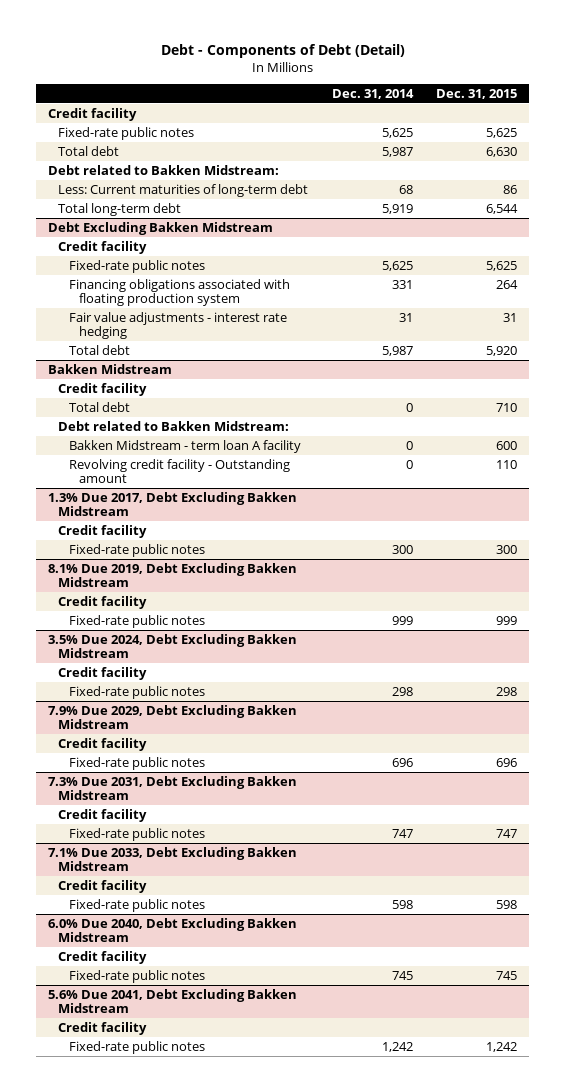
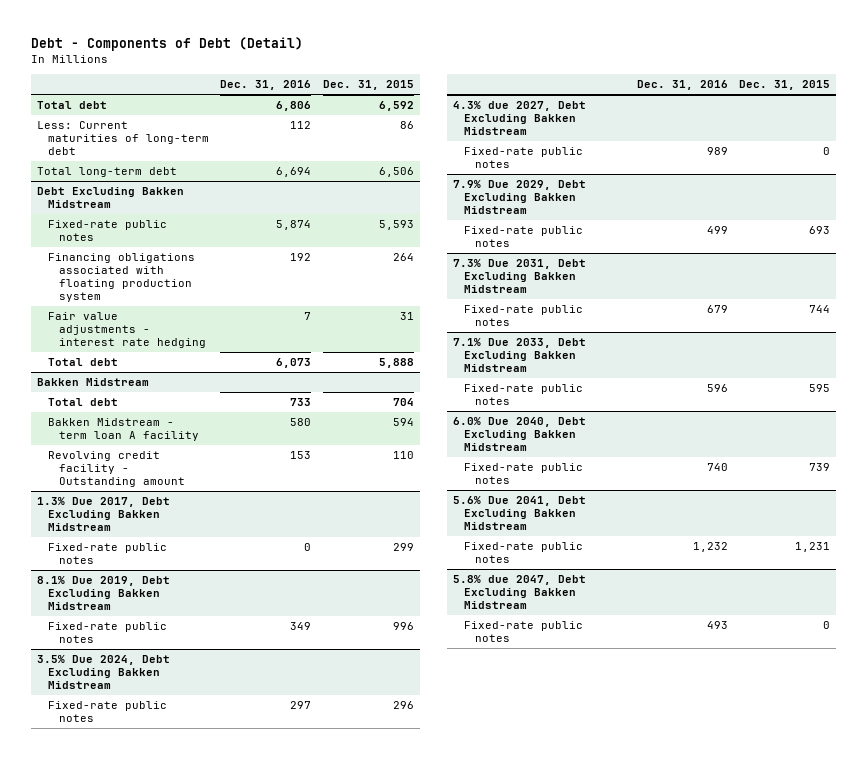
[331,88,414,99] Dec. 31, 2014 -> none
none -> [220,80,312,91] Dec. 31, 2016
[48,107,138,121] Credit facility -> none
[58,126,195,140] Fixed-rate public notes -> none
[48,164,280,175] Debt related to Bakken Midstream: -> none
[486,146,518,157] 6,630 -> [378,101,414,112] 6,592
[486,203,519,214] 6,544 -> [378,167,414,178] 6,506
[58,240,148,254] Credit facility -> none
[486,260,518,271] 5,625 -> [378,220,414,231] 5,593
[486,345,518,356] 5,920 -> [378,358,414,369] 5,888
[58,382,148,396] Credit facility -> none
[58,420,290,431] Debt related to Bakken Midstream: -> none
[496,402,518,412] 710 -> [392,398,414,407] 704
[496,440,518,450] 600 -> [392,418,414,427] 594
[58,524,148,538] Credit facility -> none
[496,544,518,554] 300 -> [392,543,414,552] 299
[58,595,148,609] Credit facility -> none
[496,615,518,625] 999 -> [392,622,414,631] 996
[58,666,148,680] Credit facility -> none
[496,686,518,696] 298 -> [392,701,414,710] 296
none -> [453,101,587,136] 4.3% due 2027, Debt Excluding Bakken Midstream
none -> [464,147,584,169] Fixed-rate public notes
[58,737,148,751] Credit facility -> none
[496,757,518,767] 696 -> [809,226,831,235] 693
[58,808,148,822] Credit facility -> none
[496,828,518,838] 747 -> [809,305,831,314] 744
[58,879,148,893] Credit facility -> none
[496,899,518,909] 598 -> [809,384,831,393] 595
[58,950,148,964] Credit facility -> none
[496,970,518,980] 745 -> [809,463,831,472] 739
[58,1021,148,1035] Credit facility -> none
[486,1041,518,1052] 1,242 -> [795,542,831,553] 1,231
none -> [453,575,587,610] 5.8% due 2047, Debt Excluding Bakken Midstream
none -> [464,621,584,643] Fixed-rate public notes

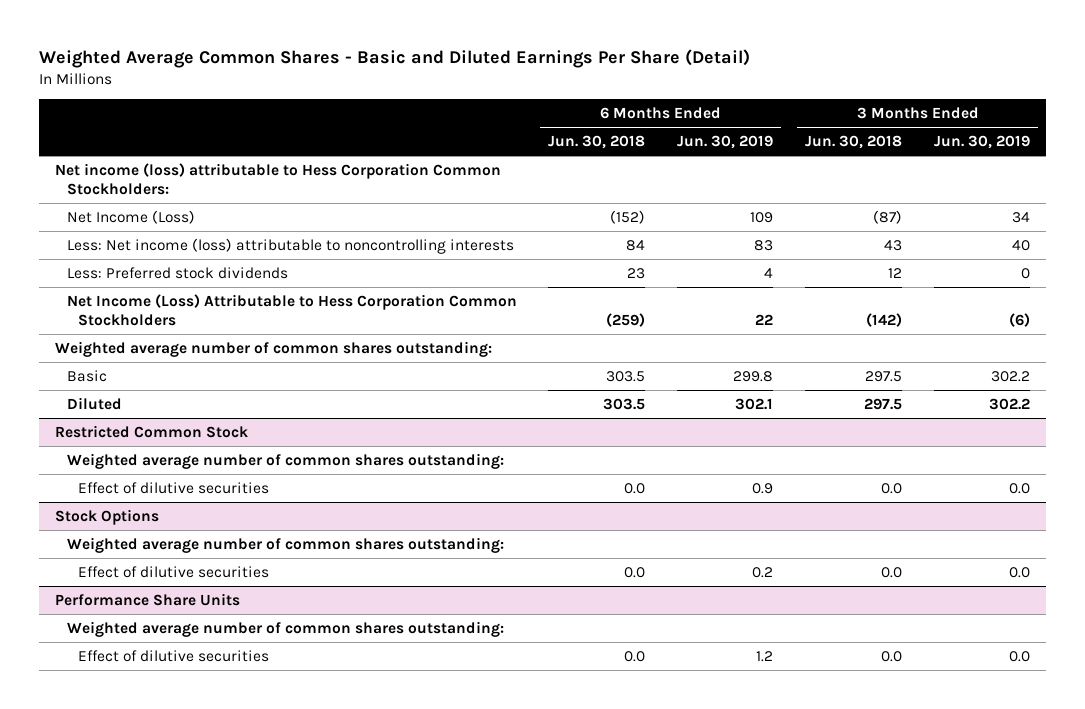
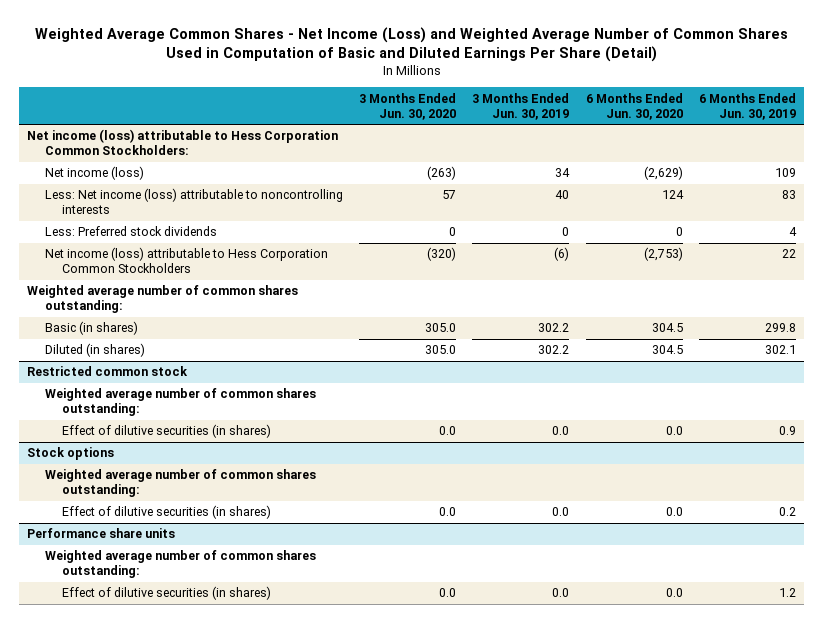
[38,48,750,68] Weighted Average Common Shares - Basic and Diluted Earnings Per Share (Detail) -> [34,26,788,63] Weighted Average Common Shares - Net Income (Loss) and Weighted Average Number of Common Shares Used in Computation of Basic and Diluted Earnings Per Share (Detail)
[548,134,646,149] Jun. 30, 2018 -> none
[805,134,903,149] Jun. 30, 2018 -> none
none -> [359,92,457,120] 3 Months Ended Jun. 30, 2020
none -> [585,92,683,120] 6 Months Ended Jun. 30, 2020
[66,209,195,224] Net Income (Loss) -> [44,166,144,181] Net income (loss)
[66,293,517,326] Net Income (Loss) Attributable to Hess Corporation Common Stockholders -> [44,247,328,274] Net income (loss) attributable to Hess Corporation Common Stockholders
[66,369,107,382] Basic -> [44,321,138,336] Basic (in shares)
[66,396,122,410] Diluted -> [44,343,145,358] Diluted (in shares)
[54,424,248,438] Restricted Common Stock -> [27,366,189,377] Restricted common stock
[78,481,270,494] Effect of dilutive securities -> [62,424,272,439] Effect of dilutive securities (in shares)
[54,508,159,525] Stock Options -> [27,447,115,461] Stock options
[78,565,270,578] Effect of dilutive securities -> [62,505,272,520] Effect of dilutive securities (in shares)
[54,592,240,606] Performance Share Units -> [27,528,176,539] Performance share units
[78,649,270,662] Effect of dilutive securities -> [62,586,272,601] Effect of dilutive securities (in shares)

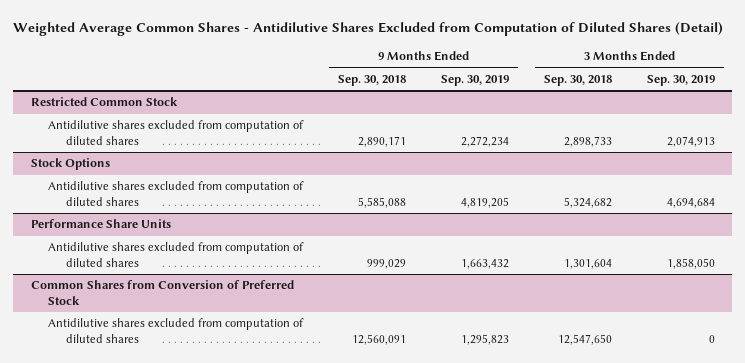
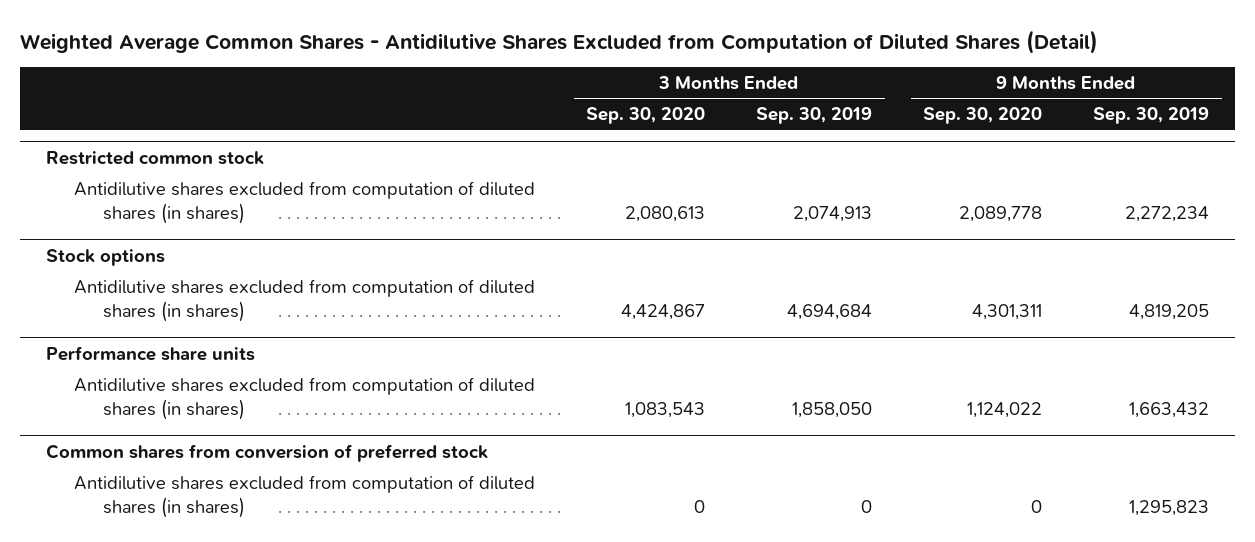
[338,74,407,86] Sep. 30, 2018 -> none
[544,74,613,86] Sep. 30, 2018 -> none
none -> [586,107,706,125] Sep. 30, 2020
none -> [923,107,1043,125] Sep. 30, 2020
[30,97,178,107] Restricted Common Stock -> [45,150,264,165] Restricted common stock
[48,120,305,145] Antidilutive shares excluded from computation of diluted shares -> [74,180,536,224] Antidilutive shares excluded from computation of diluted shares (in shares)
[30,158,110,171] Stock Options -> [45,248,165,266] Stock options
[48,181,305,206] Antidilutive shares excluded from computation of diluted shares -> [74,278,536,322] Antidilutive shares excluded from computation of diluted shares (in shares)
[30,219,171,229] Performance Share Units -> [45,345,255,361] Performance share units
[48,242,305,267] Antidilutive shares excluded from computation of diluted shares -> [74,376,536,420] Antidilutive shares excluded from computation of diluted shares (in shares)
[30,280,294,305] Common Shares from Conversion of Preferred Stock -> [45,443,488,462] Common shares from conversion of preferred stock
[48,318,305,343] Antidilutive shares excluded from computation of diluted shares -> [74,474,536,518] Antidilutive shares excluded from computation of diluted shares (in shares)

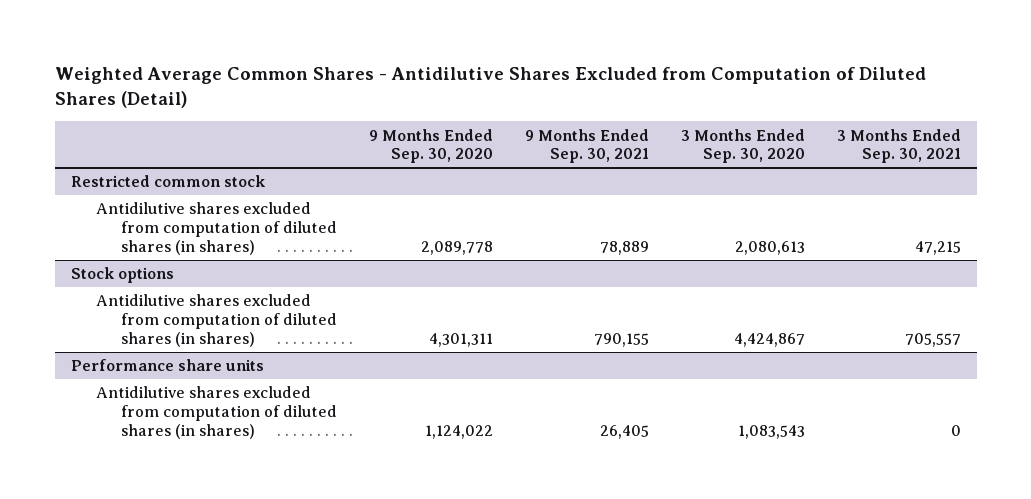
[756,107,873,125] Sep. 30, 2019 -> none
[1093,107,1210,125] Sep. 30, 2019 -> none
none -> [524,128,649,164] 9 Months Ended Sep. 30, 2021
none -> [836,128,961,164] 3 Months Ended Sep. 30, 2021
[45,443,488,462] Common shares from conversion of preferred stock -> none
[74,474,536,518] Antidilutive shares excluded from computation of diluted shares (in shares) -> none

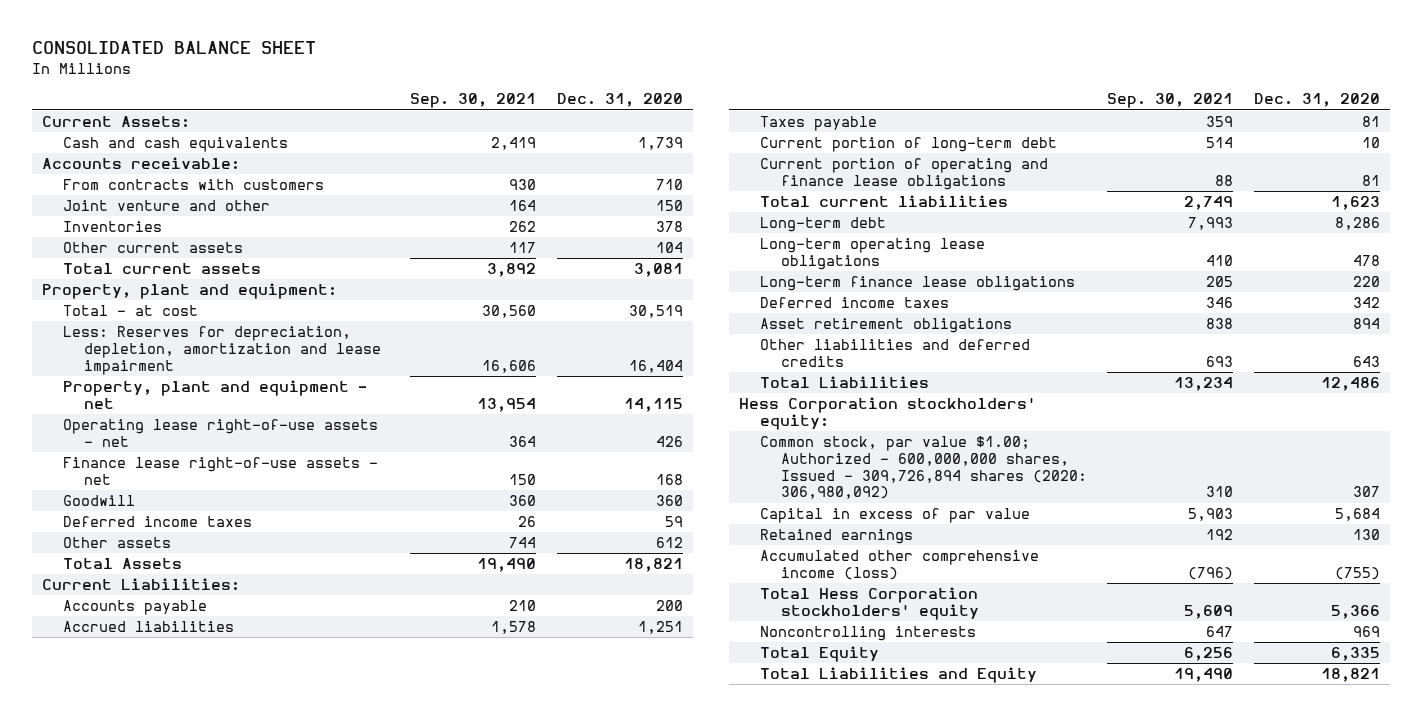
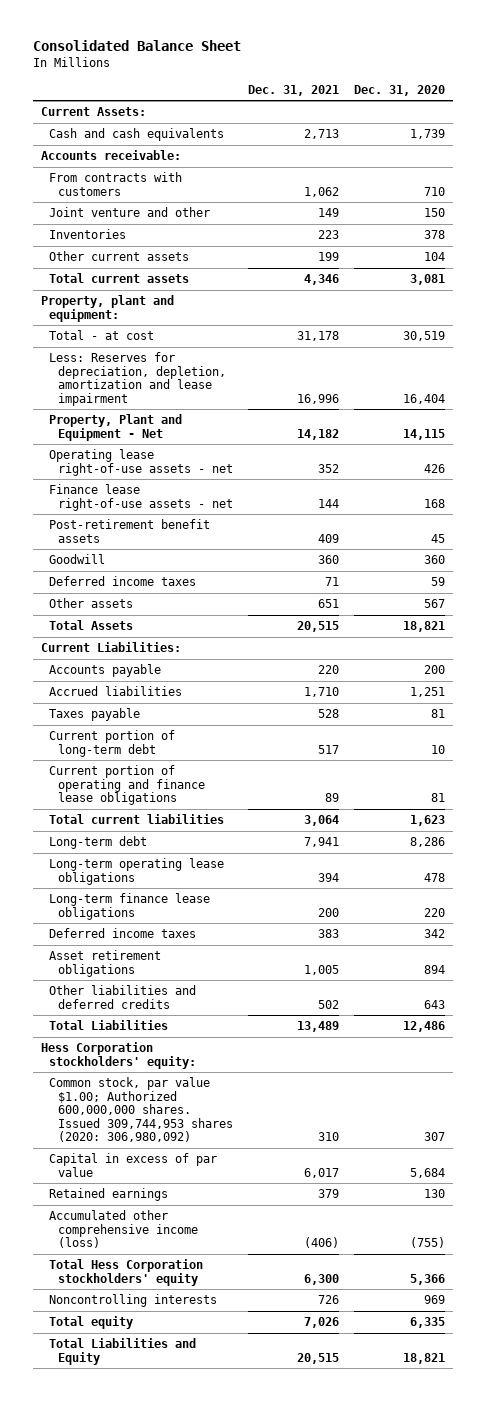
[31,41,316,55] CONSOLIDATED BALANCE SHEET -> [33,40,242,52] Consolidated Balance Sheet
[410,93,537,109] Sep. 30, 2021 -> none
none -> [248,84,340,96] Dec. 31, 2021
[62,380,367,409] Property, plant and equipment - net -> [49,414,183,441] Property, Plant and Equipment - Net
none -> [49,519,211,543] Post-retirement benefit assets
[655,537,683,549] 612 -> [424,599,446,609] 567
[760,436,1088,500] Common stock, par value $1.00; Authorized - 600,000,000 shares, Issued - 309,726,894 shares (2020: 306,980,092) -> [49,1077,234,1143] Common stock, par value $1.00; Authorized 600,000,000 shares. Issued 309,744,953 shares (2020: 306,980,092)
[760,646,880,663] Total Equity -> [49,1316,134,1330] Total equity

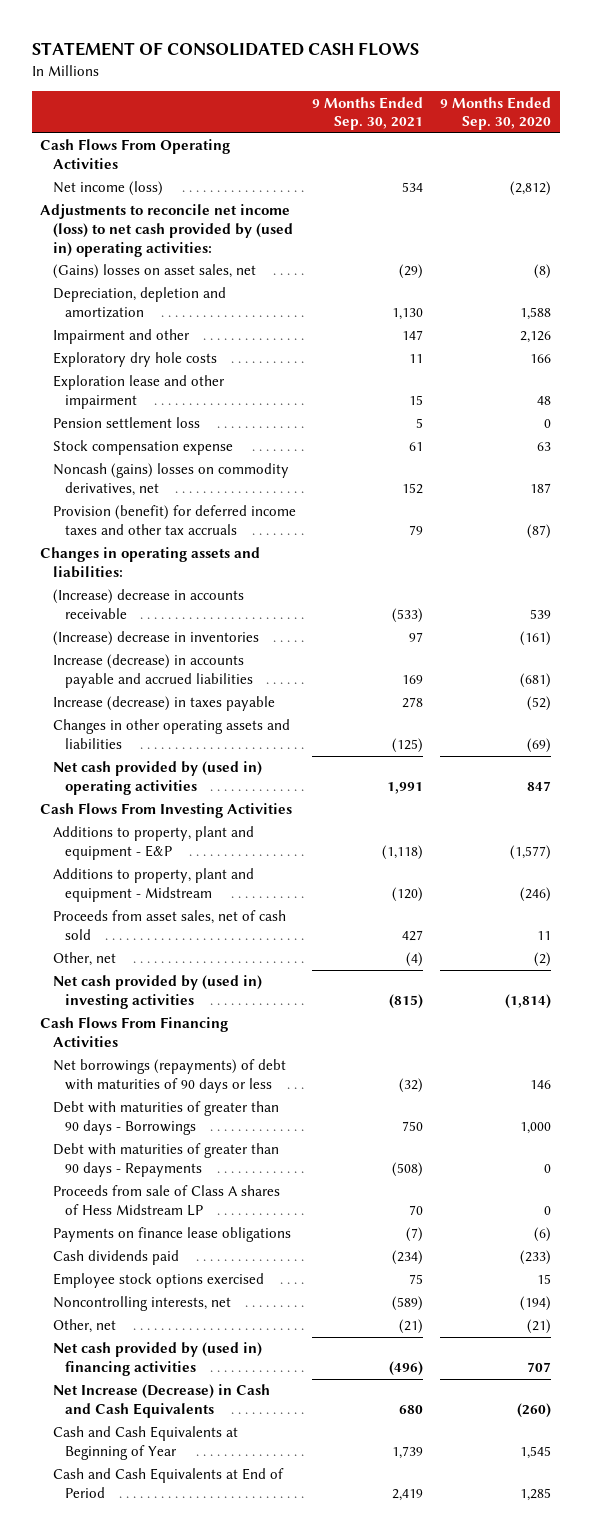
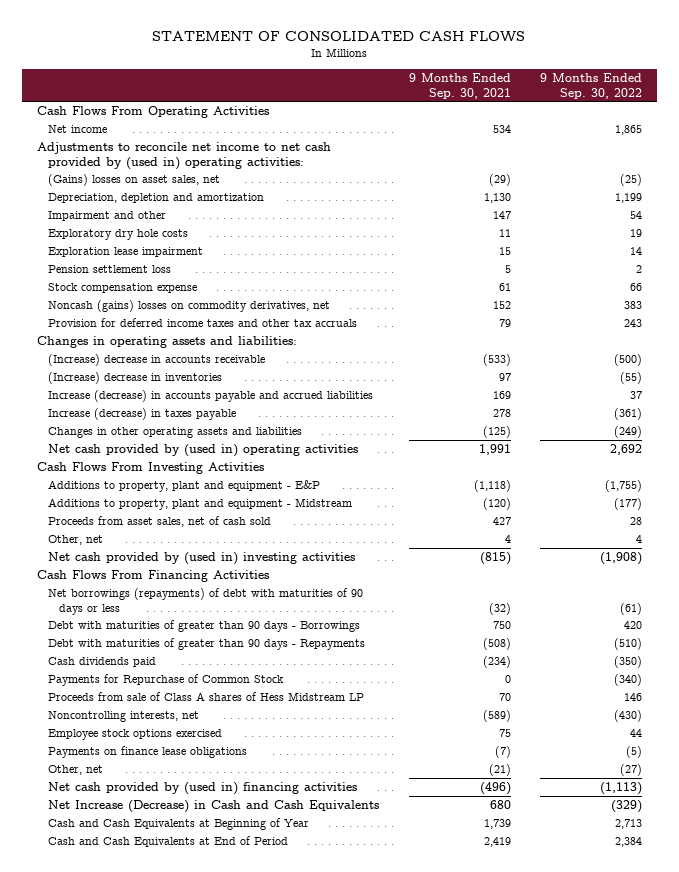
[440,96,552,131] 9 Months Ended Sep. 30, 2020 -> none
none -> [540,73,643,99] 9 Months Ended Sep. 30, 2022
[52,181,163,197] Net income (loss) -> [47,125,107,134] Net income
[40,204,293,257] Adjustments to reconcile net income (loss) to net cash provided by (used in) operating activities: -> [36,142,331,170] Adjustments to reconcile net income to net cash provided by (used in) operating activities:
[52,375,225,410] Exploration lease and other impairment -> [47,247,203,258] Exploration lease impairment
[52,505,296,536] Provision (benefit) for deferred income taxes and other tax accruals -> [47,318,357,328] Provision for deferred income taxes and other tax accruals
[406,952,424,968] (4) -> [504,535,511,544] 4
none -> [47,674,284,687] Payments for Repurchase of Common Stock
[52,1185,280,1217] Proceeds from sale of Class A shares of Hess Midstream LP -> [47,692,364,702] Proceeds from sale of Class A shares of Hess Midstream LP
[52,1273,264,1289] Employee stock options exercised -> [47,729,222,741] Employee stock options exercised
[52,1227,291,1243] Payments on finance lease obligations -> [47,746,247,759] Payments on finance lease obligations

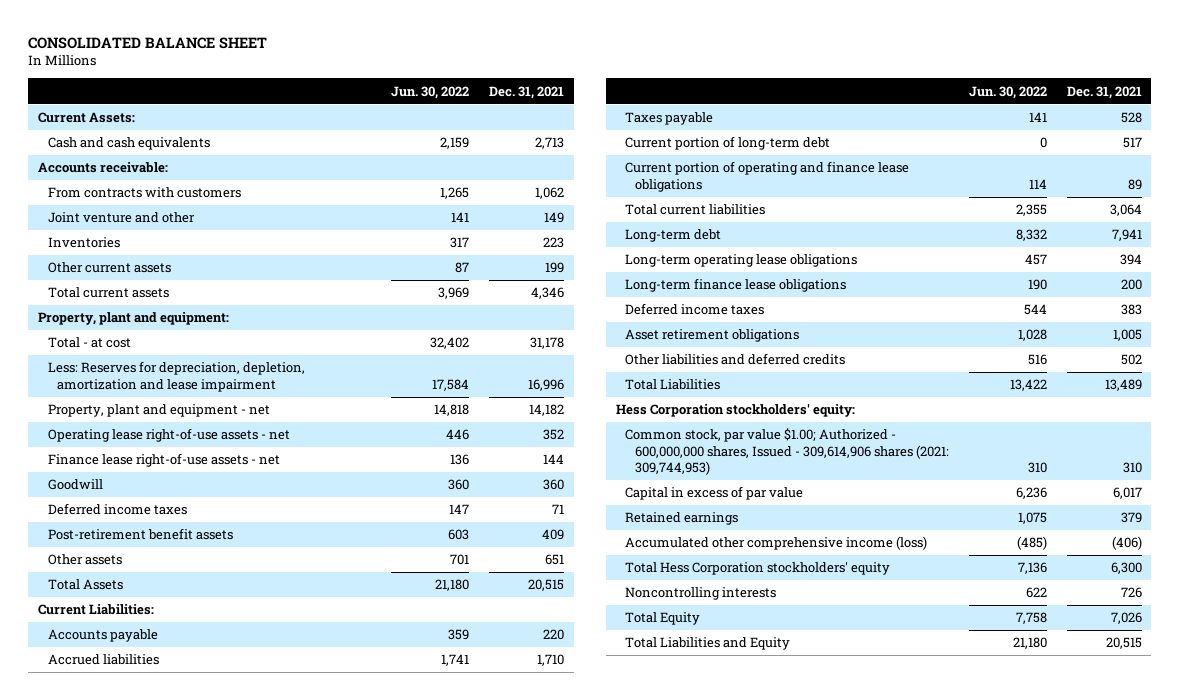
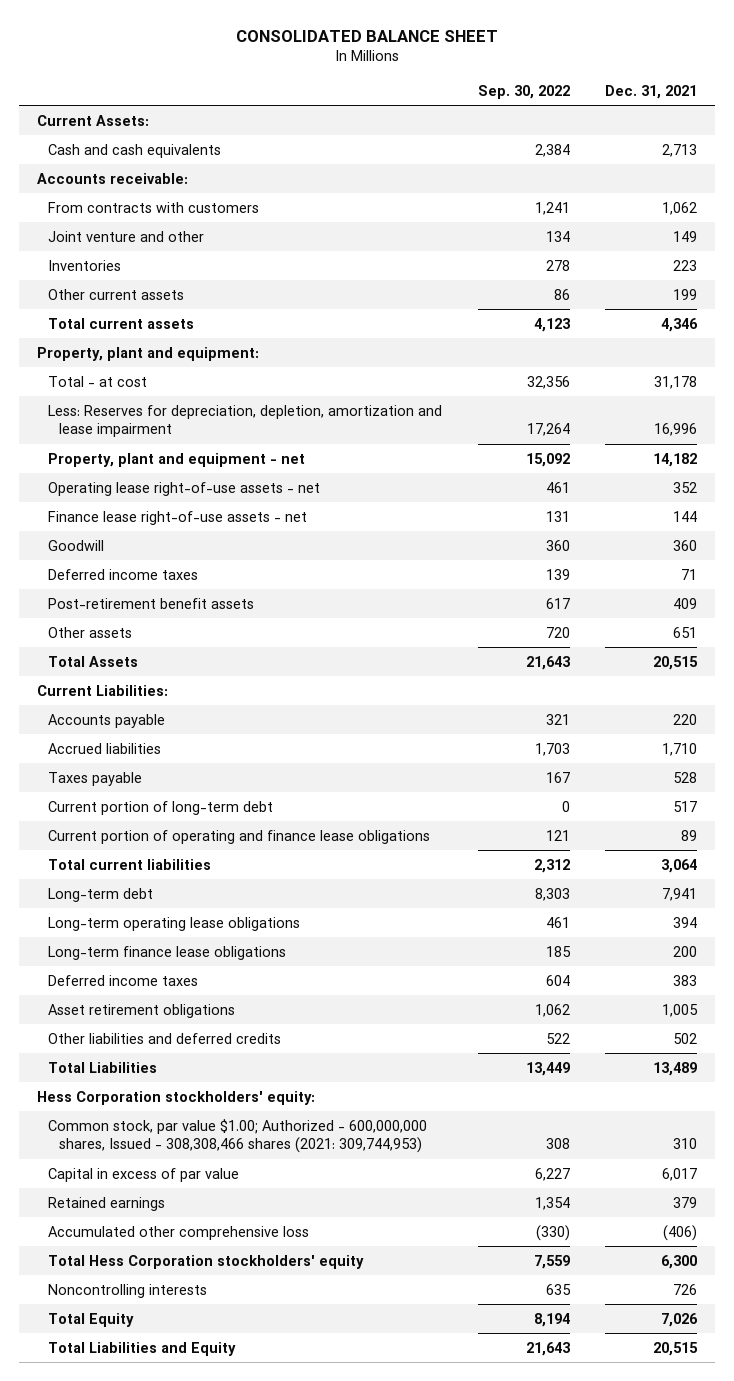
[391,85,470,99] Jun. 30, 2022 -> none
none -> [477,84,570,99] Sep. 30, 2022
[625,428,950,476] Common stock, par value $1.00; Authorized - 600,000,000 shares, Issued - 309,614,906 shares (2021: 309,744,953) -> [47,1118,427,1154] Common stock, par value $1.00; Authorized - 600,000,000 shares, Issued - 308,308,466 shares (2021: 309,744,953)
[625,536,928,551] Accumulated other comprehensive income (loss) -> [47,1225,309,1240] Accumulated other comprehensive loss

